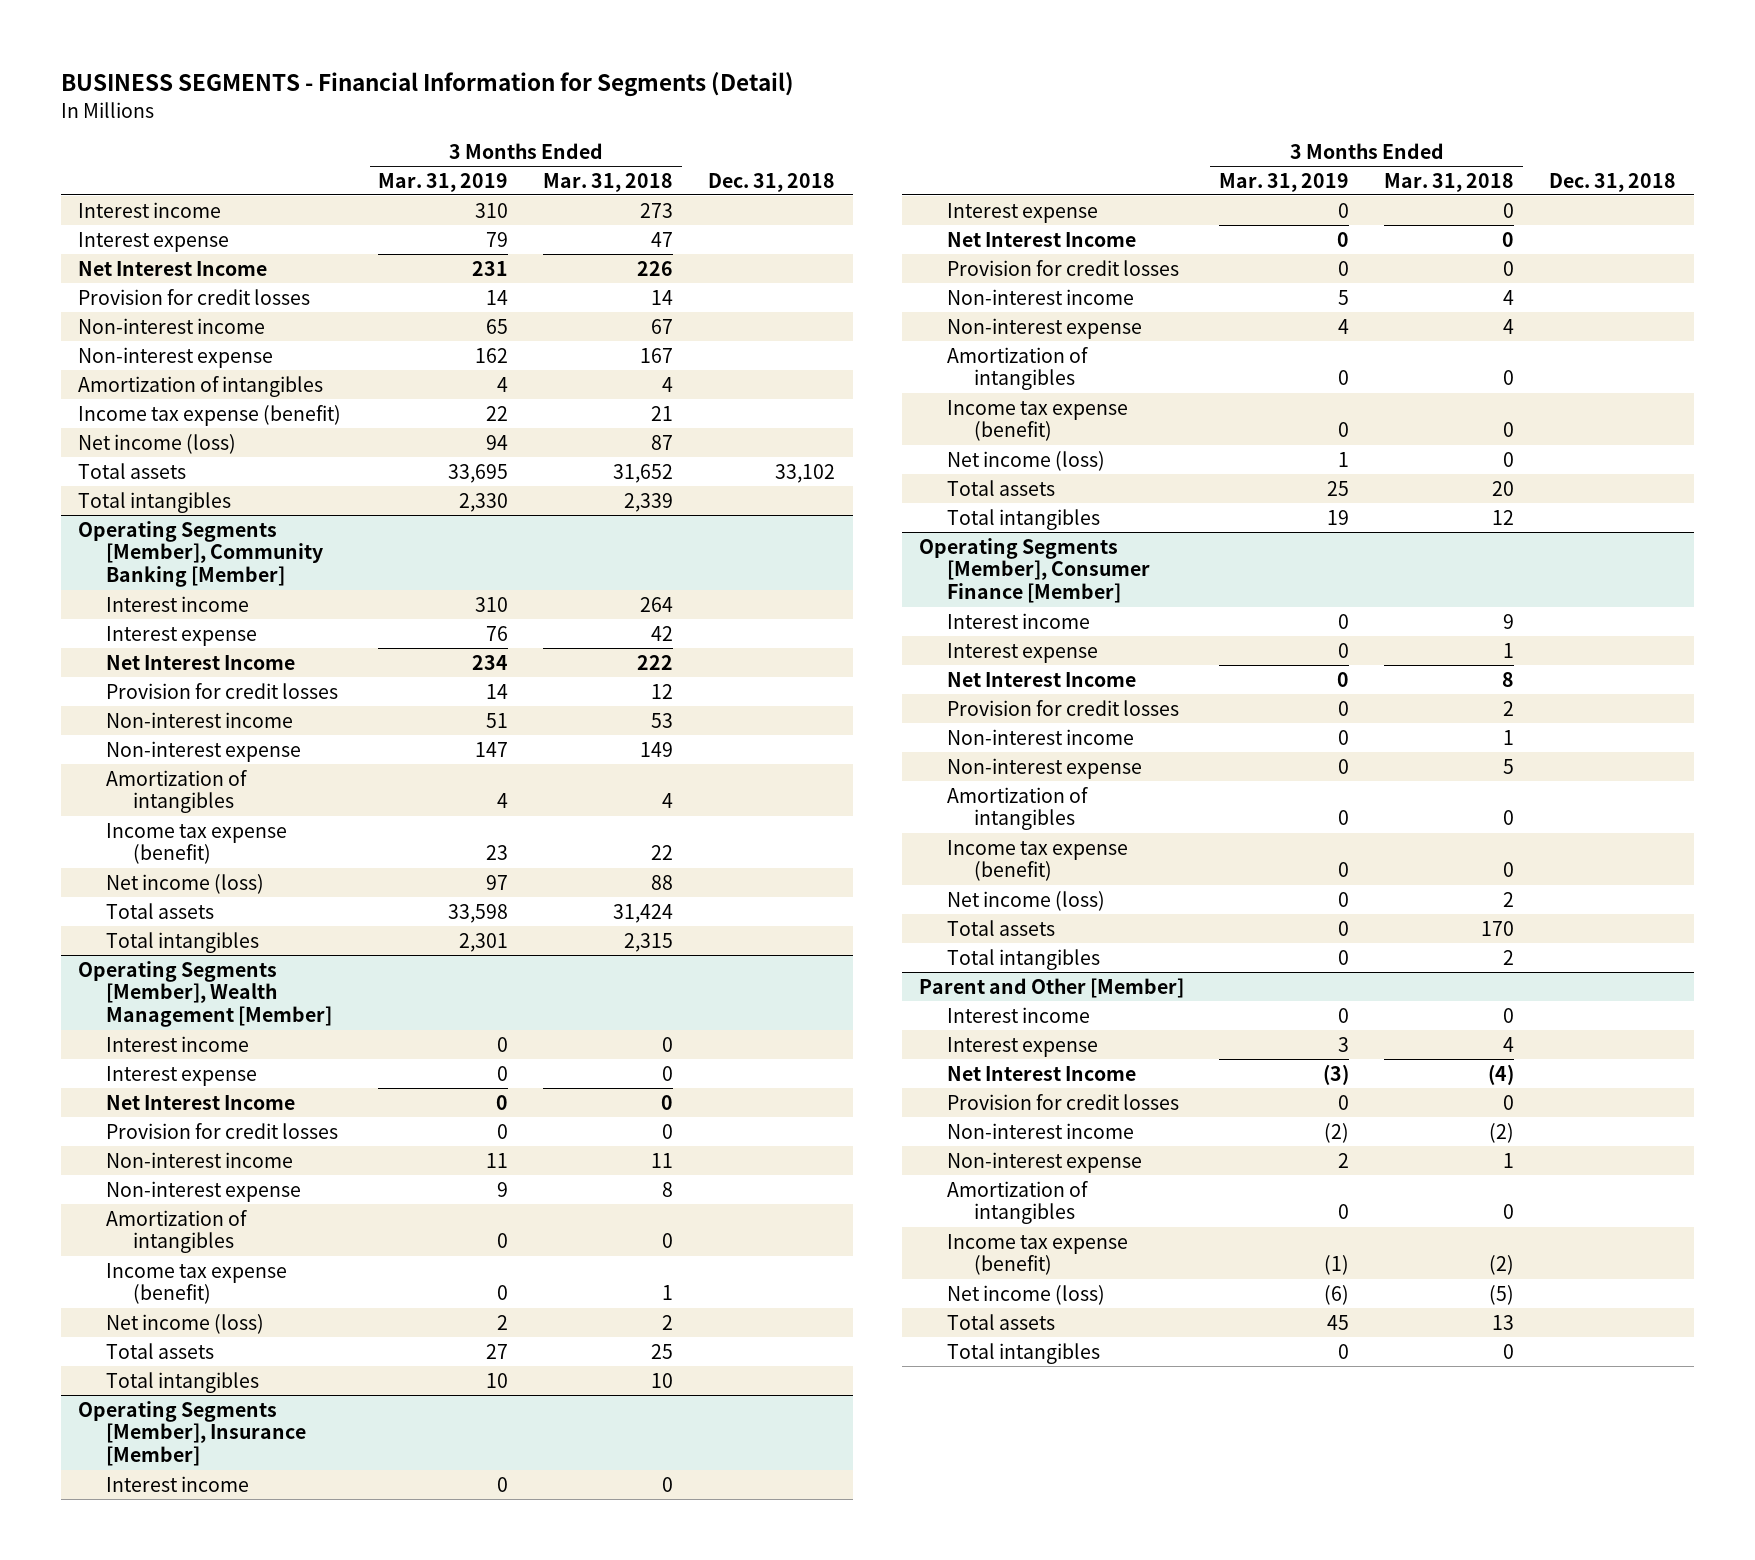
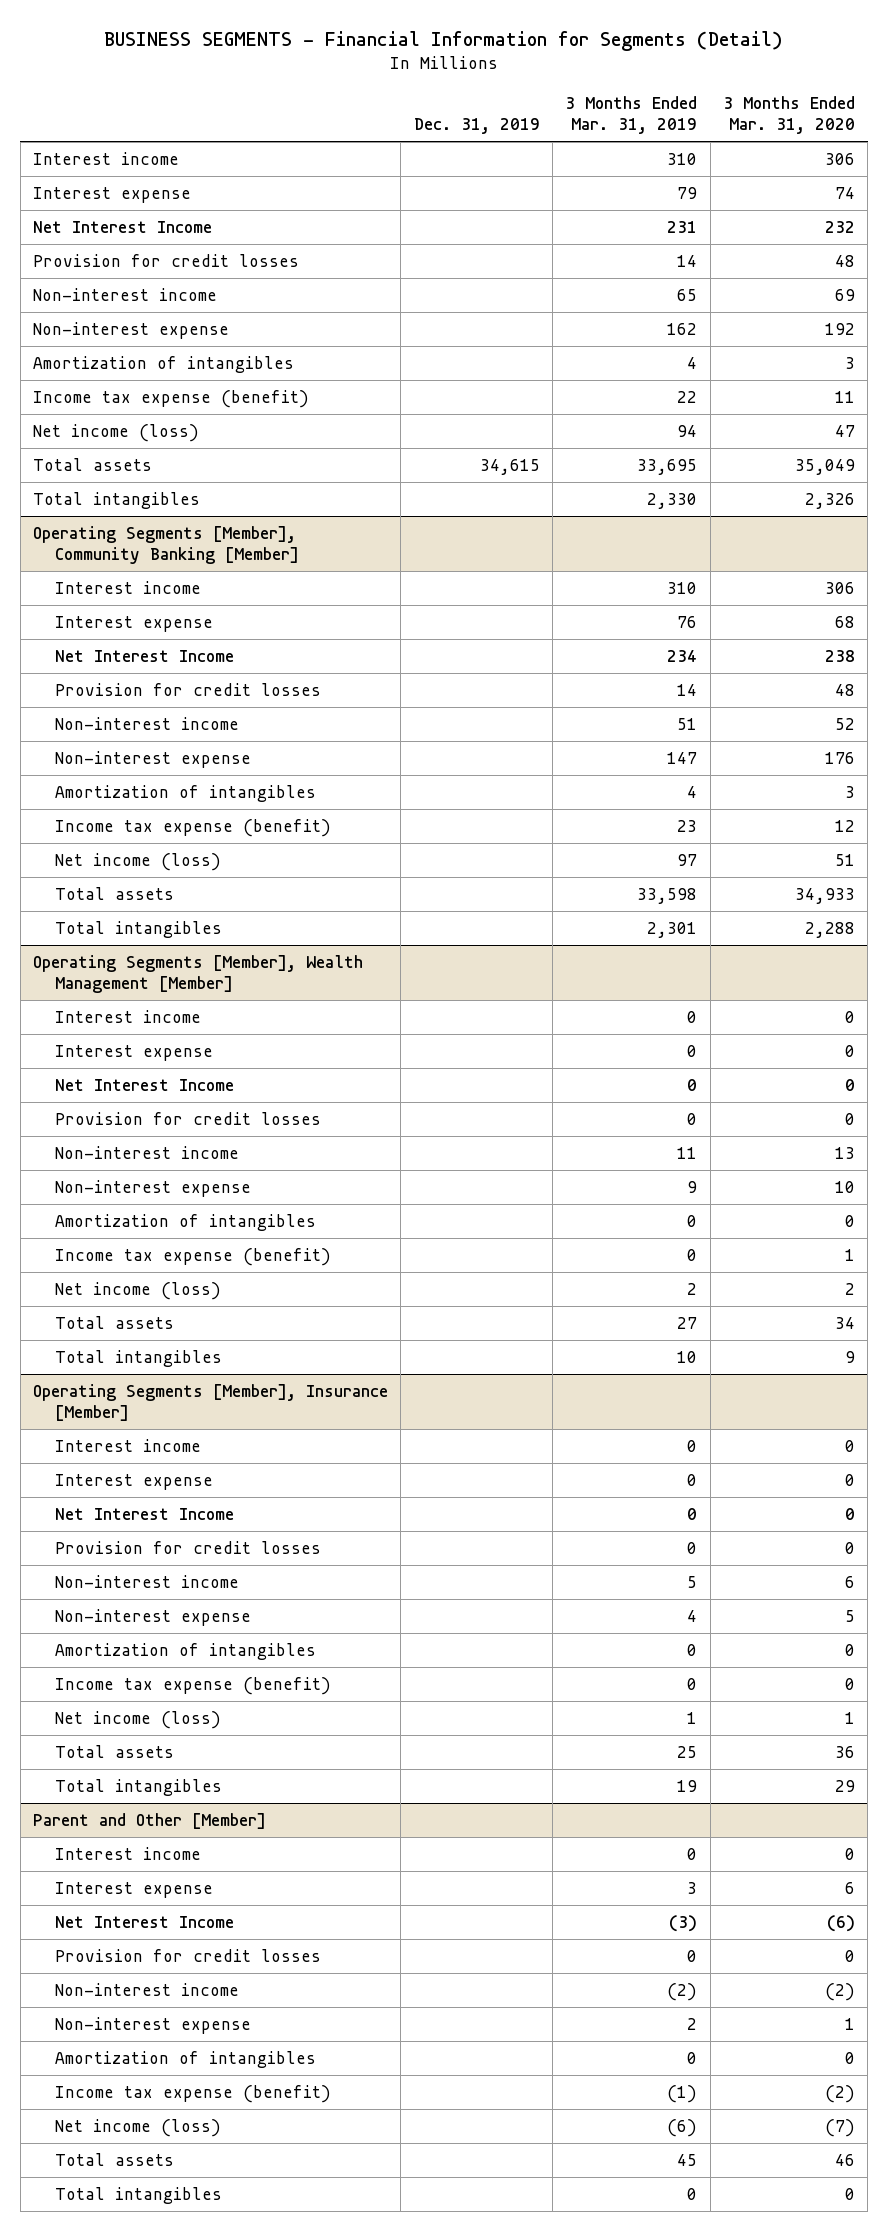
[543,172,674,192] Mar. 31, 2018 -> none
[708,172,836,192] Dec. 31, 2018 -> none
none -> [413,118,540,135] Dec. 31, 2019
none -> [723,95,856,135] 3 Months Ended Mar. 31, 2020
[919,537,1150,604] Operating Segments [Member], Consumer Finance [Member] -> none
[946,612,1090,629] Interest income -> none
[946,642,1098,663] Interest expense -> none
[946,671,1136,687] Net Interest Income -> none
[946,699,1179,716] Provision for credit losses -> none
[946,728,1134,745] Non-interest income -> none
[946,757,1142,779] Non-interest expense -> none
[946,786,1088,831] Amortization of intangibles -> none
[946,839,1128,882] Income tax expense (benefit) -> none
[946,890,1105,911] Net income (loss) -> none
[946,919,1055,936] Total assets -> none
[946,948,1100,970] Total intangibles -> none

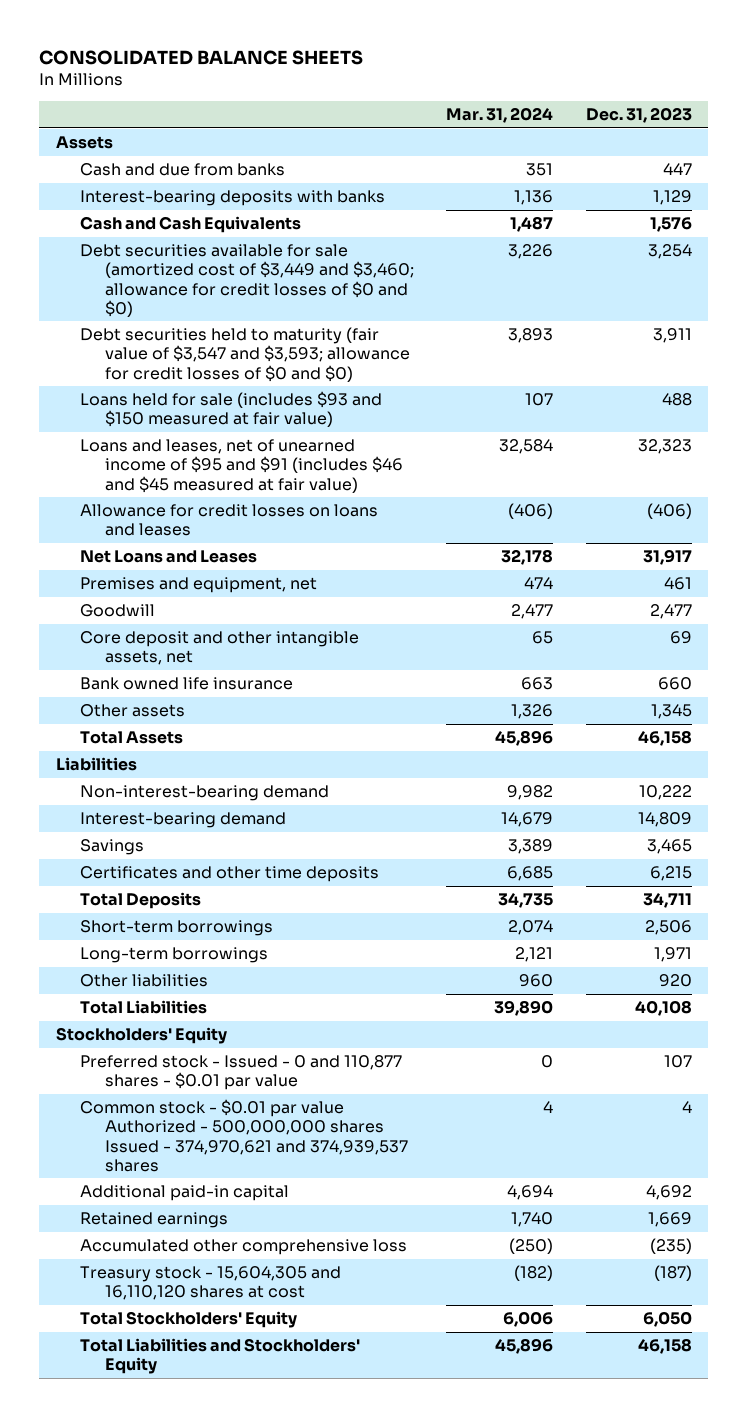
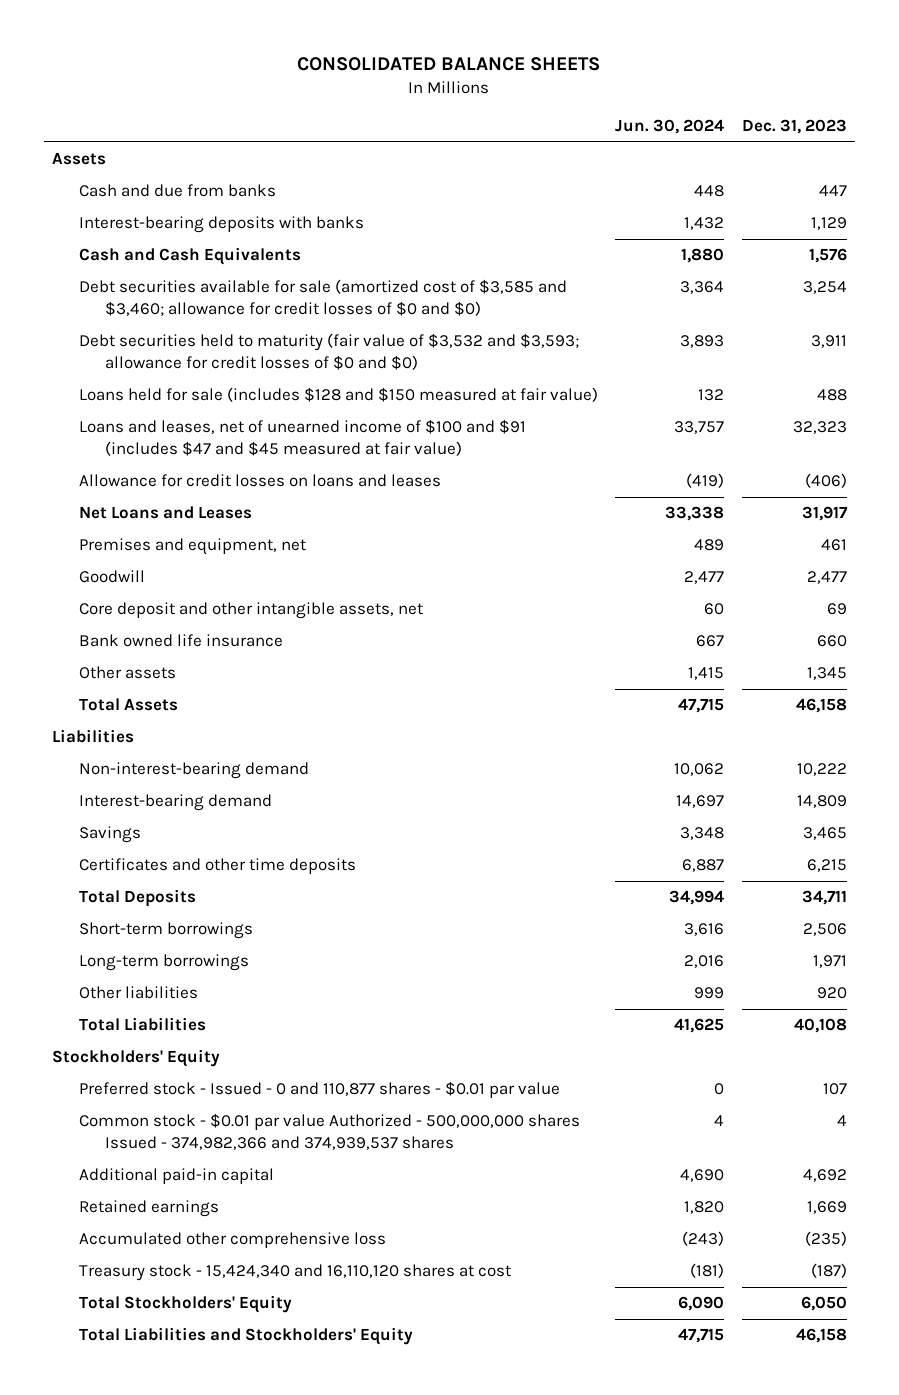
[446,107,554,124] Mar. 31, 2024 -> none
none -> [615,118,725,134] Jun. 30, 2024
[80,244,414,317] Debt securities available for sale (amortized cost of $3,449 and $3,460; allowance for credit losses of $0 and $0) -> [78,279,567,317] Debt securities available for sale (amortized cost of $3,585 and $3,460; allowance for credit losses of $0 and $0)
[80,327,410,382] Debt securities held to maturity (fair value of $3,547 and $3,593; allowance for credit losses of $0 and $0) -> [78,333,579,371] Debt securities held to maturity (fair value of $3,532 and $3,593; allowance for credit losses of $0 and $0)
[80,391,383,428] Loans held for sale (includes $93 and $150 measured at fair value) -> [78,387,598,403] Loans held for sale (includes $128 and $150 measured at fair value)
[80,439,403,493] Loans and leases, net of unearned income of $95 and $91 (includes $46 and $45 measured at fair value) -> [78,419,526,457] Loans and leases, net of unearned income of $100 and $91 (includes $47 and $45 measured at fair value)
[80,1099,408,1172] Common stock - $0.01 par value Authorized - 500,000,000 shares Issued - 374,970,621 and 374,939,537 shares -> [78,1113,580,1151] Common stock - $0.01 par value Authorized - 500,000,000 shares Issued - 374,982,366 and 374,939,537 shares
[80,1266,342,1301] Treasury stock - 15,604,305 and 16,110,120 shares at cost -> [78,1264,511,1282] Treasury stock - 15,424,340 and 16,110,120 shares at cost

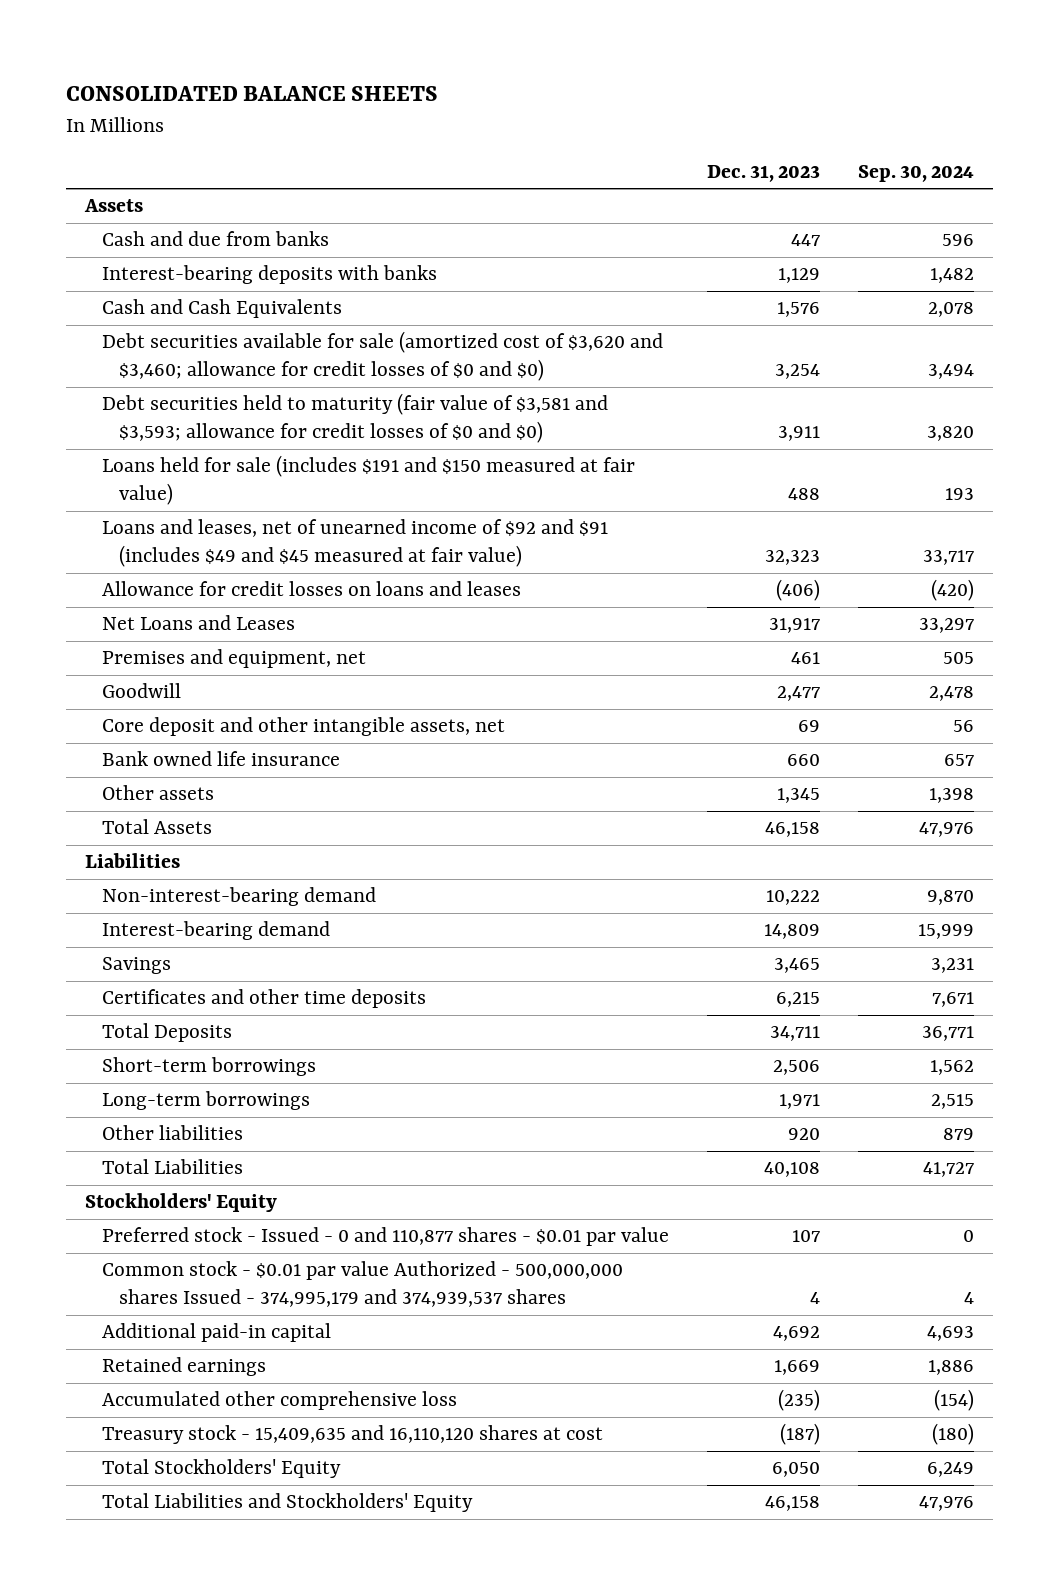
[615,118,725,134] Jun. 30, 2024 -> none
none -> [858,164,975,182] Sep. 30, 2024
[78,279,567,317] Debt securities available for sale (amortized cost of $3,585 and $3,460; allowance for credit losses of $0 and $0) -> [101,331,663,382] Debt securities available for sale (amortized cost of $3,620 and $3,460; allowance for credit losses of $0 and $0)
[78,333,579,371] Debt securities held to maturity (fair value of $3,532 and $3,593; allowance for credit losses of $0 and $0) -> [101,393,608,444] Debt securities held to maturity (fair value of $3,581 and $3,593; allowance for credit losses of $0 and $0)
[78,387,598,403] Loans held for sale (includes $128 and $150 measured at fair value) -> [101,455,635,506] Loans held for sale (includes $191 and $150 measured at fair value)
[78,419,526,457] Loans and leases, net of unearned income of $100 and $91 (includes $47 and $45 measured at fair value) -> [101,519,608,568] Loans and leases, net of unearned income of $92 and $91 (includes $49 and $45 measured at fair value)
[78,1113,580,1151] Common stock - $0.01 par value Authorized - 500,000,000 shares Issued - 374,982,366 and 374,939,537 shares -> [101,1261,623,1308] Common stock - $0.01 par value Authorized - 500,000,000 shares Issued - 374,995,179 and 374,939,537 shares
[78,1264,511,1282] Treasury stock - 15,424,340 and 16,110,120 shares at cost -> [101,1425,603,1445] Treasury stock - 15,409,635 and 16,110,120 shares at cost

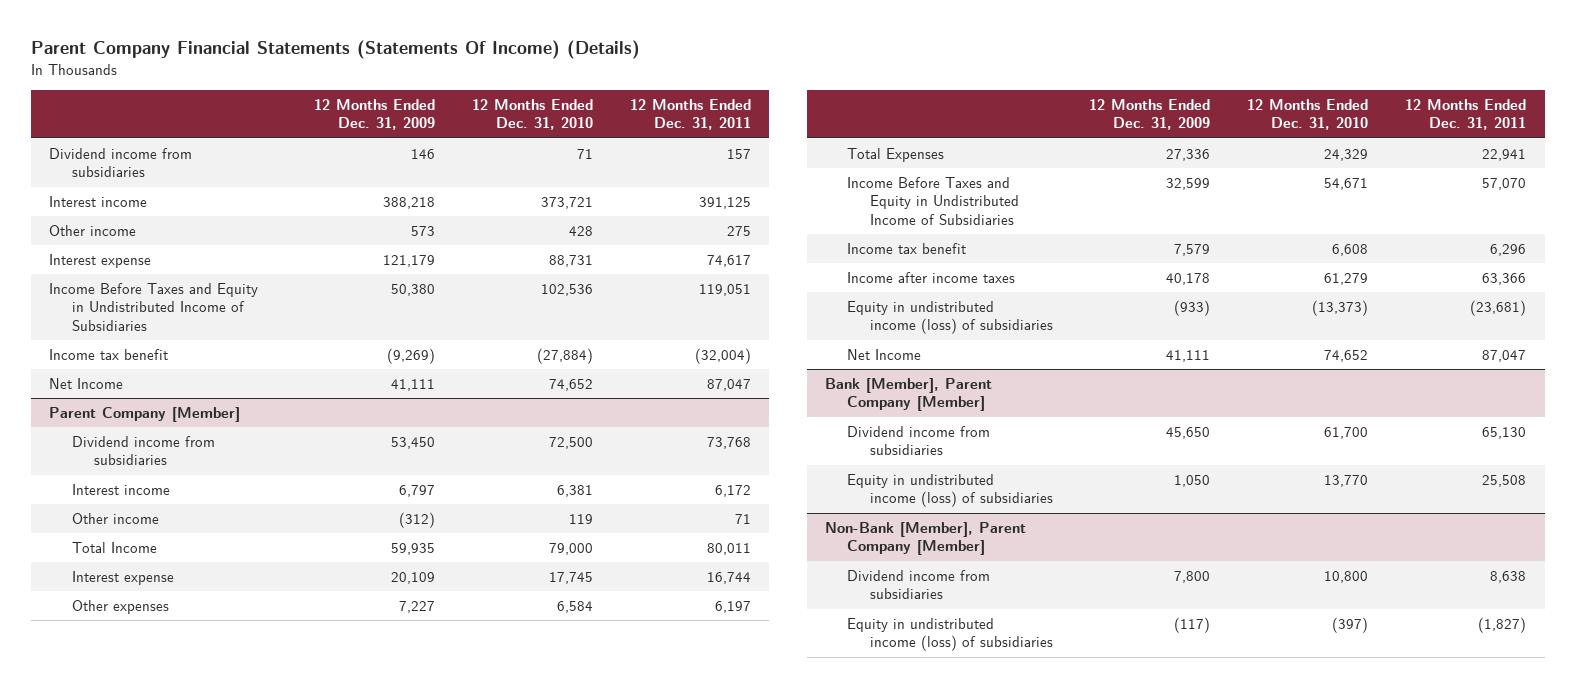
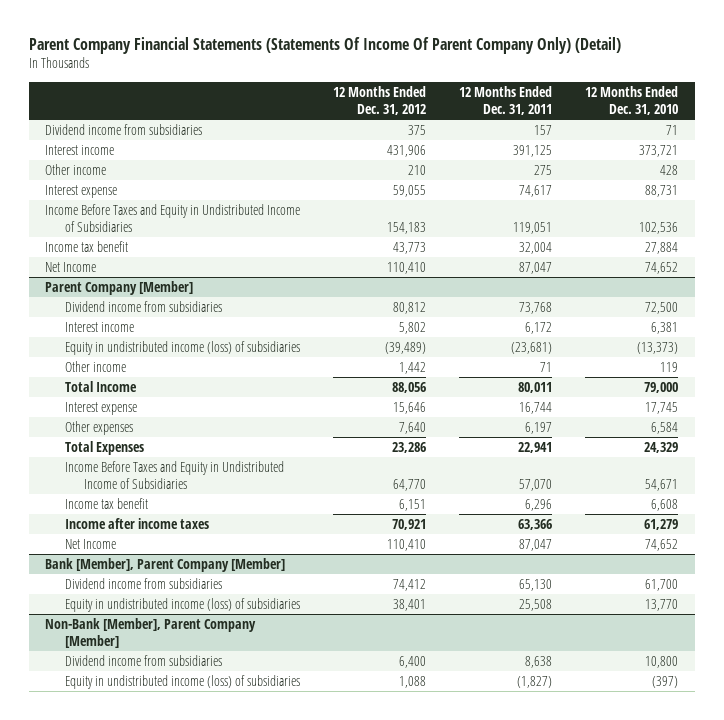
[31,40,641,60] Parent Company Financial Statements (Statements Of Income) (Details) -> [28,36,621,54] Parent Company Financial Statements (Statements Of Income Of Parent Company Only) (Detail)
[313,98,435,131] 12 Months Ended Dec. 31, 2009 -> none
none -> [333,86,427,115] 12 Months Ended Dec. 31, 2012
[536,347,593,364] (27,884) -> [645,241,679,254] 27,884
[694,347,751,364] (32,004) -> [519,241,553,254] 32,004
[847,300,1053,335] Equity in undistributed income (loss) of subsidiaries -> [64,340,300,355] Equity in undistributed income (loss) of subsidiaries

